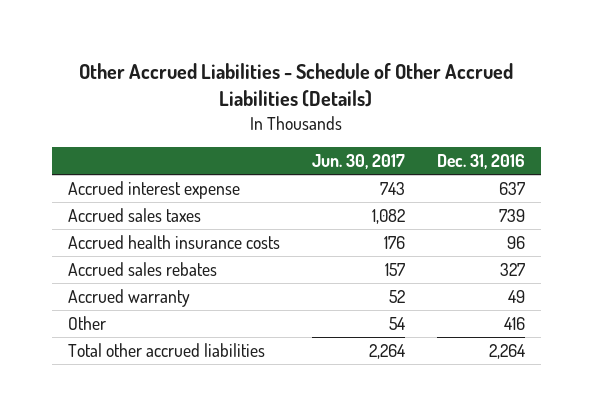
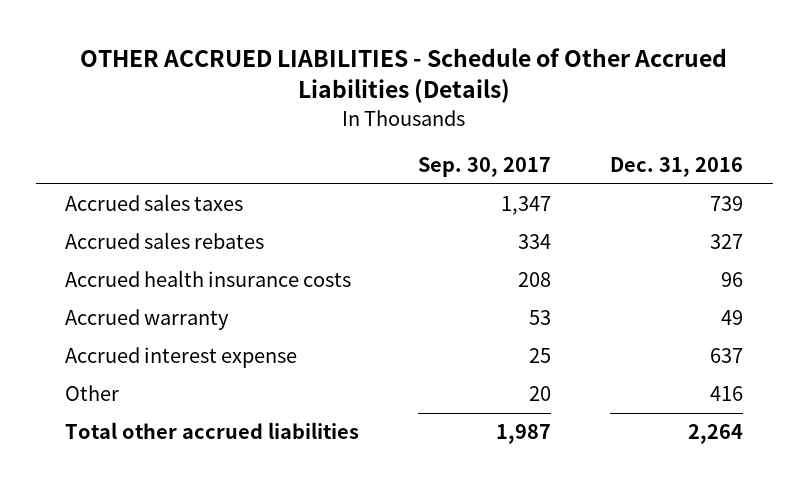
[79,62,514,108] Other Accrued Liabilities - Schedule of Other Accrued Liabilities (Details) -> [80,48,728,104] OTHER ACCRUED LIABILITIES - Schedule of Other Accrued Liabilities (Details)
[311,154,405,170] Jun. 30, 2017 -> none
none -> [418,157,552,178] Sep. 30, 2017
[67,234,280,249] Accrued health insurance costs -> [65,270,352,288] Accrued health insurance costs
[67,180,240,199] Accrued interest expense -> [65,347,298,369] Accrued interest expense

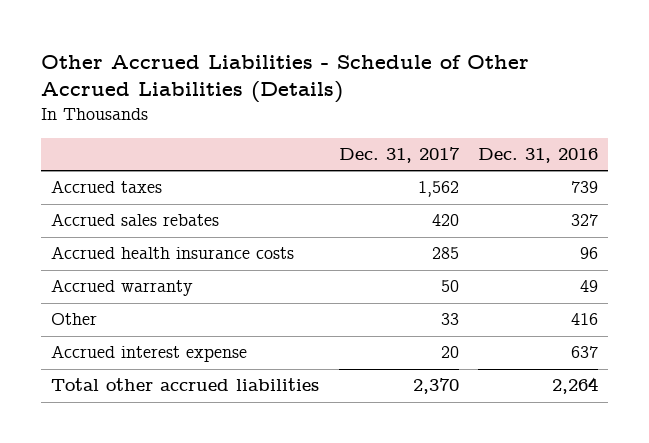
[80,48,728,104] OTHER ACCRUED LIABILITIES - Schedule of Other Accrued Liabilities (Details) -> [40,54,529,104] Other Accrued Liabilities - Schedule of Other Accrued Liabilities (Details)
[418,157,552,178] Sep. 30, 2017 -> none
none -> [338,147,460,164] Dec. 31, 2017
[65,194,244,212] Accrued sales taxes -> [50,180,162,194] Accrued taxes
[65,347,298,369] Accrued interest expense -> [50,345,247,363] Accrued interest expense

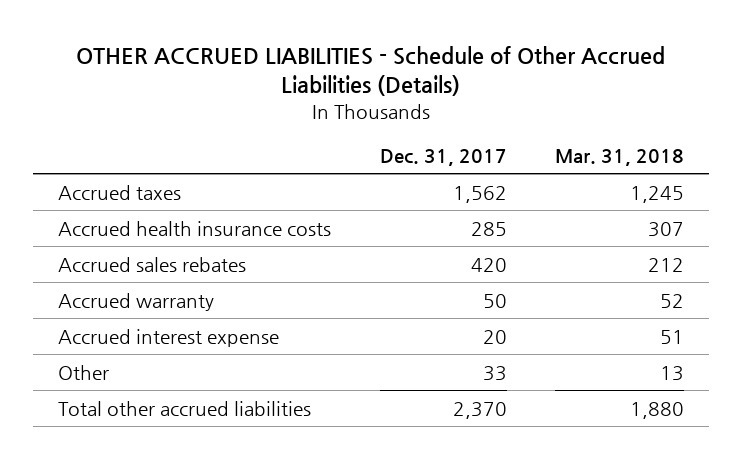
[40,54,529,104] Other Accrued Liabilities - Schedule of Other Accrued Liabilities (Details) -> [76,45,666,97] OTHER ACCRUED LIABILITIES - Schedule of Other Accrued Liabilities (Details)
[478,148,599,164] Dec. 31, 2016 -> none
none -> [555,148,685,166] Mar. 31, 2018
[50,213,219,227] Accrued sales rebates -> [57,256,246,272] Accrued sales rebates
[50,313,97,326] Other -> [57,364,109,380] Other

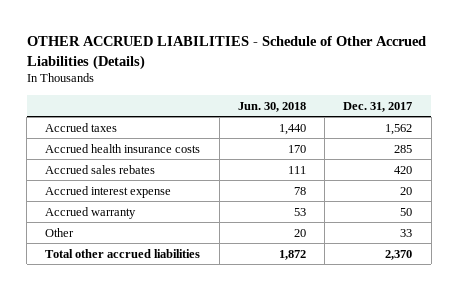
[555,148,685,166] Mar. 31, 2018 -> none
none -> [237,101,306,112] Jun. 30, 2018
[57,292,214,311] Accrued warranty -> [45,206,137,219] Accrued warranty

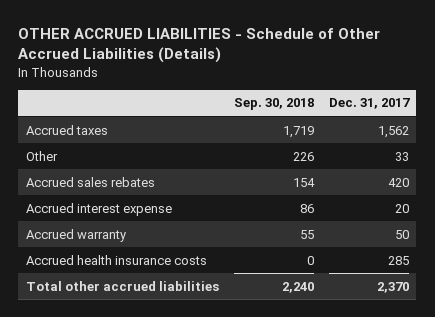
[237,101,306,112] Jun. 30, 2018 -> none
none -> [233,98,314,111] Sep. 30, 2018
[45,227,75,237] Other -> [25,150,58,161] Other
[45,143,201,153] Accrued health insurance costs -> [25,254,207,265] Accrued health insurance costs

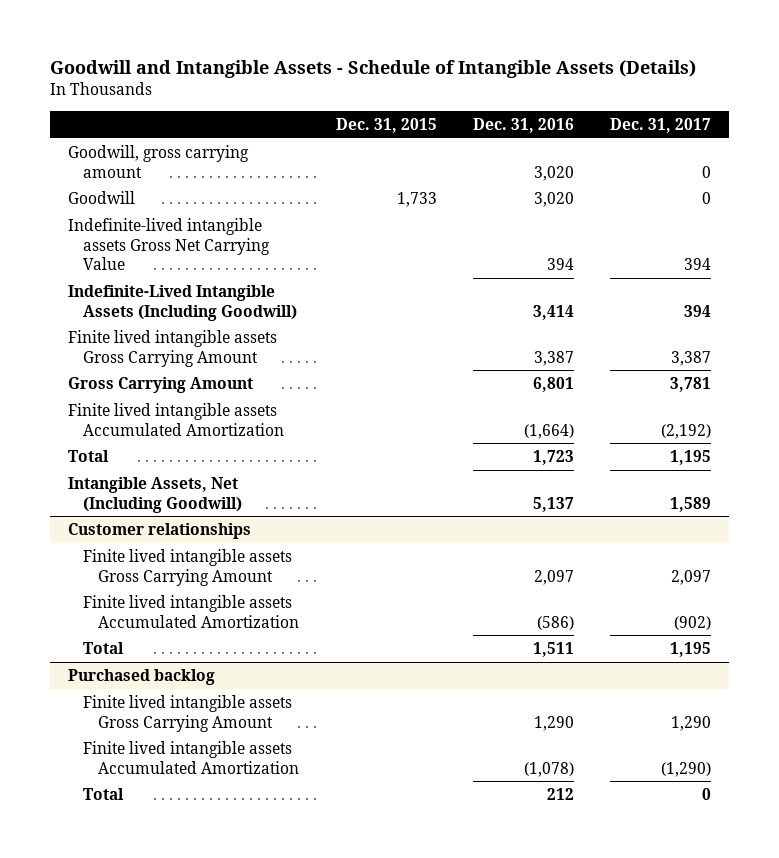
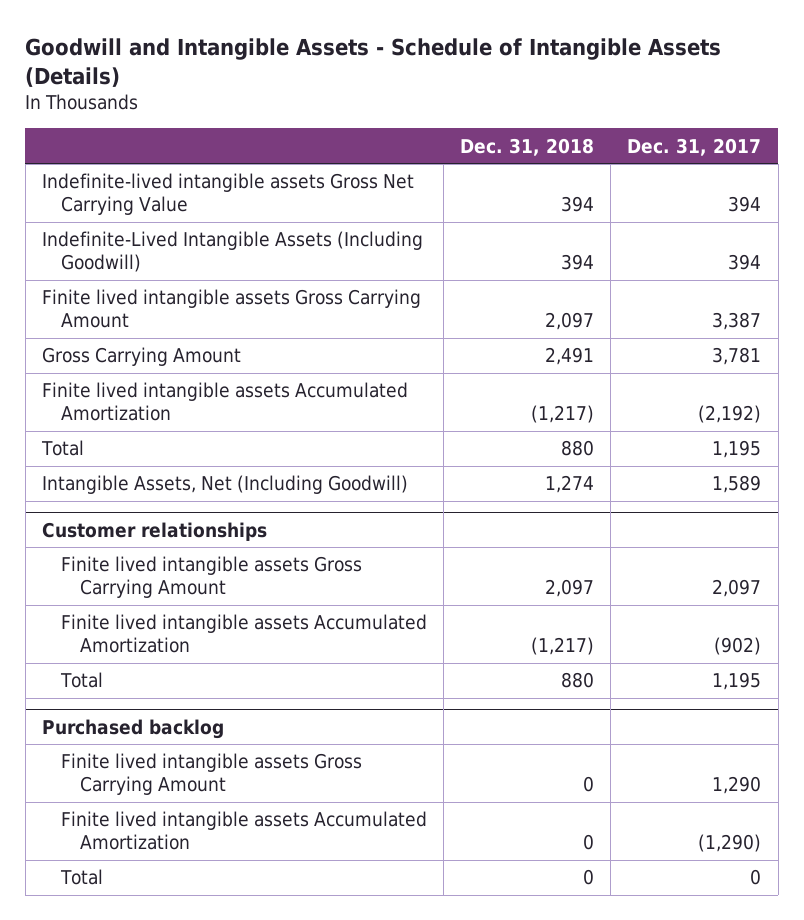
[335,117,437,133] Dec. 31, 2015 -> none
[472,117,574,133] Dec. 31, 2016 -> none
none -> [460,137,595,156] Dec. 31, 2018
[68,144,250,178] Goodwill, gross carrying amount -> none
[68,190,136,204] Goodwill -> none

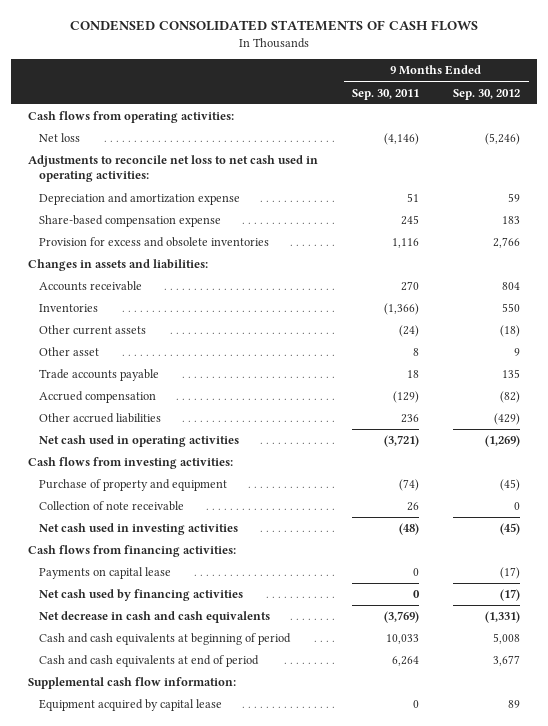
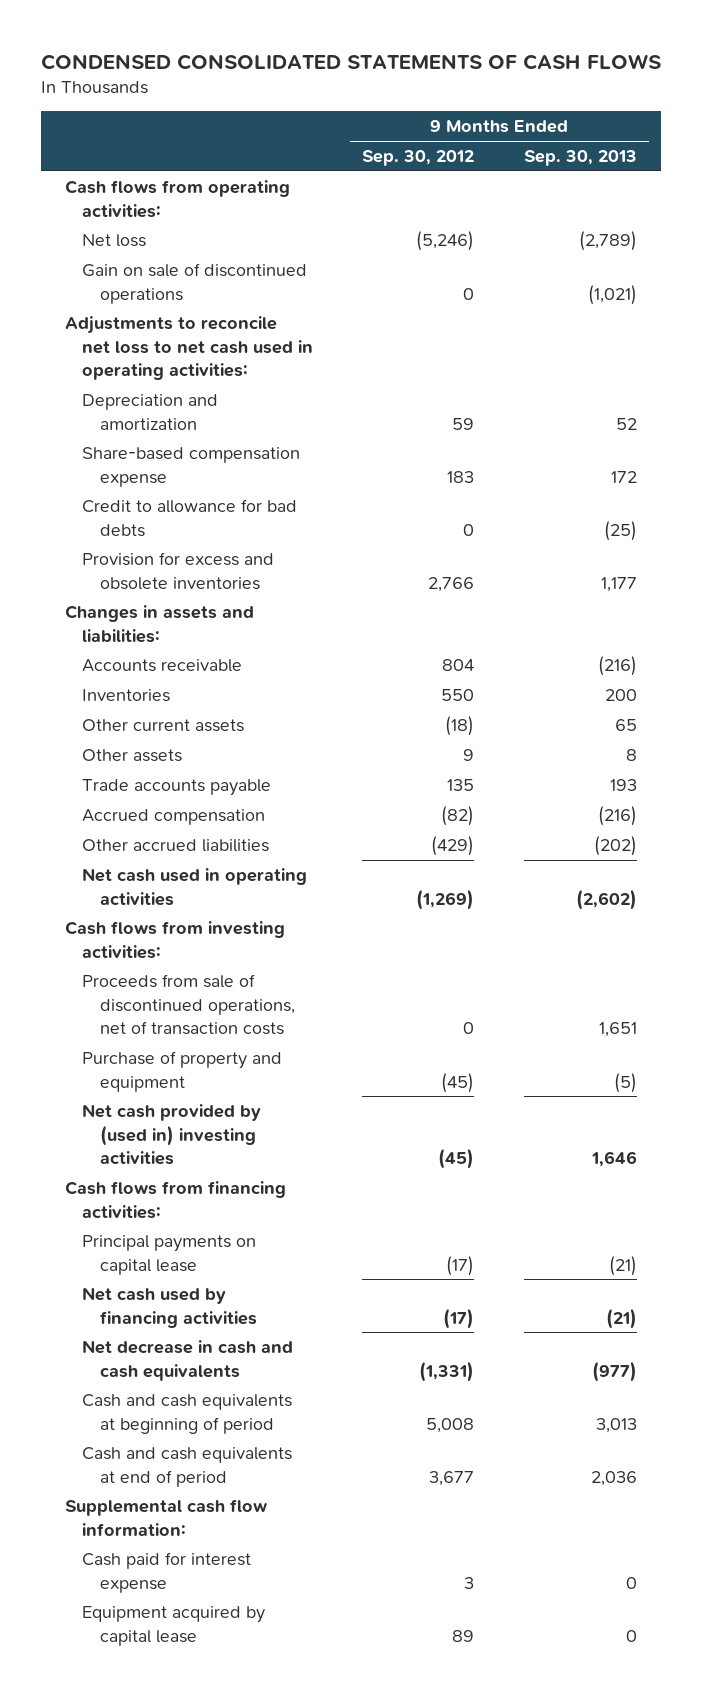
[352,88,420,100] Sep. 30, 2011 -> none
none -> [523,149,637,166] Sep. 30, 2013
none -> [82,262,308,304] Gain on sale of discontinued operations
[38,193,240,206] Depreciation and amortization expense -> [82,393,219,430] Depreciation and amortization
none -> [82,498,298,537] Credit to allowance for bad debts
[38,347,99,357] Other asset -> [82,748,183,762] Other assets
none -> [82,973,295,1036] Proceeds from sale of discontinued operations, net of transaction costs
[38,501,184,512] Collection of note receivable -> none
[38,523,238,536] Net cash used in investing activities -> [82,1103,262,1166] Net cash provided by (used in) investing activities
[38,567,171,580] Payments on capital lease -> [82,1234,257,1275] Principal payments on capital lease
none -> [82,1551,252,1593] Cash paid for interest expense

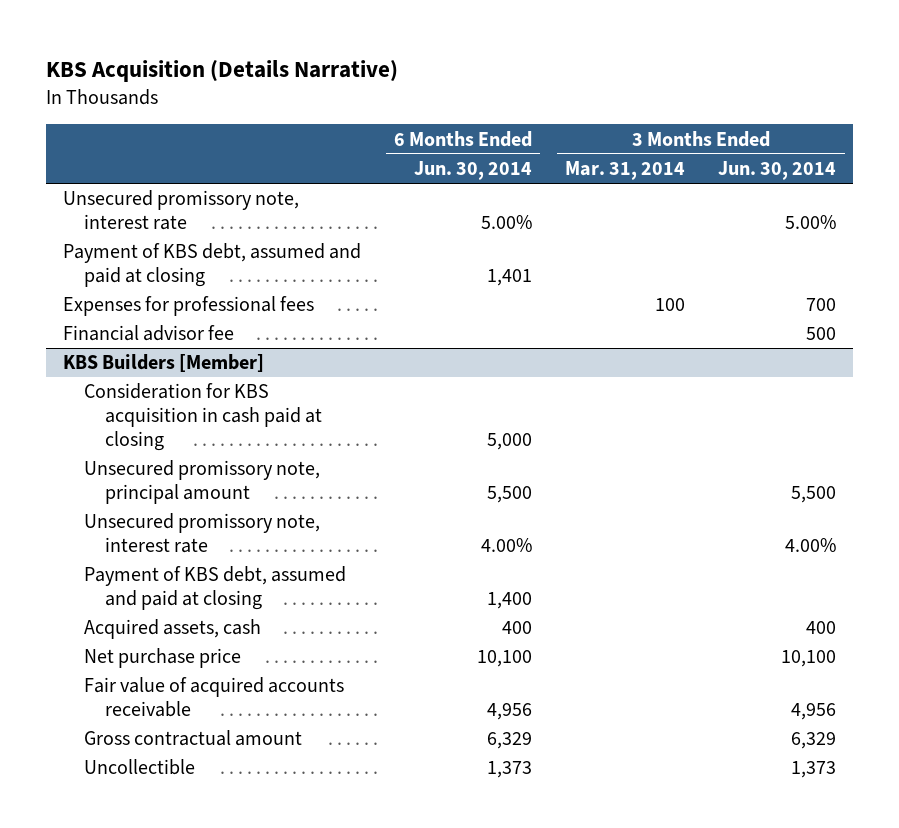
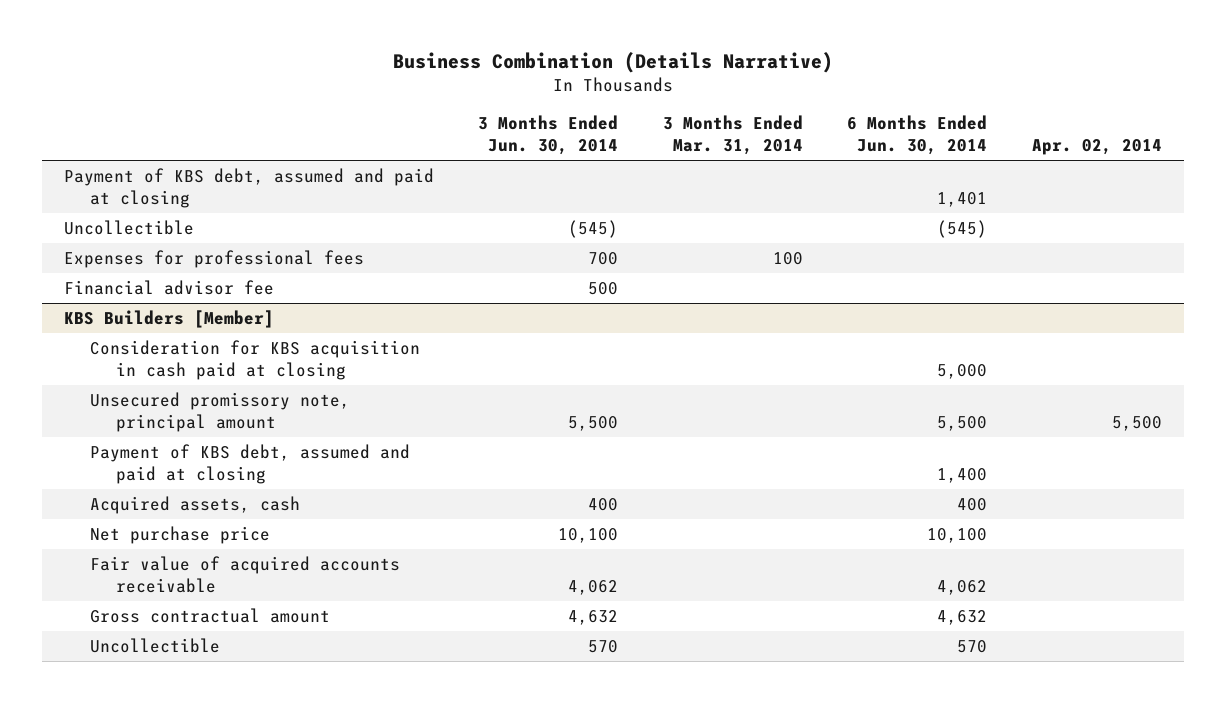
[46,60,399,83] KBS Acquisition (Details Narrative) -> [392,52,833,74] Business Combination (Details Narrative)
none -> [1031,139,1162,156] Apr. 02, 2014
[62,190,299,230] Unsecured promissory note, interest rate -> none
none -> [63,219,194,235] Uncollectible
[83,513,320,553] Unsecured promissory note, interest rate -> none
[487,702,533,720] 4,956 -> [937,579,988,595] 4,062
[791,702,837,720] 4,956 -> [568,579,619,595] 4,062
[487,732,533,750] 6,329 -> [937,609,988,625] 4,632
[791,732,837,750] 6,329 -> [568,609,619,625] 4,632
[487,761,533,779] 1,373 -> [957,639,988,653] 570
[791,761,837,779] 1,373 -> [588,639,619,653] 570

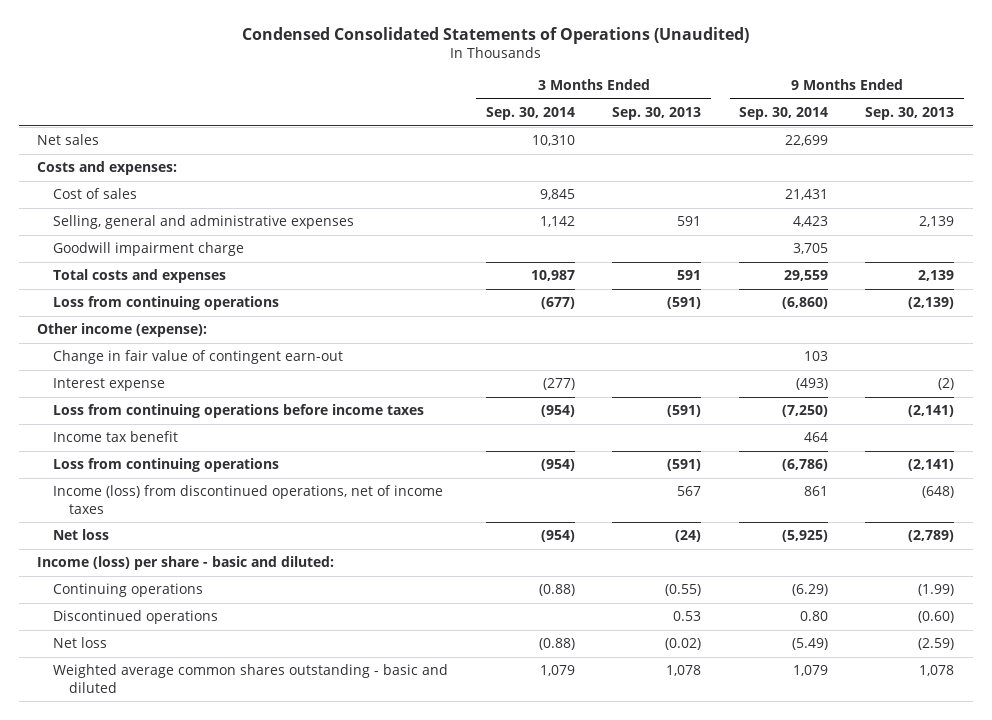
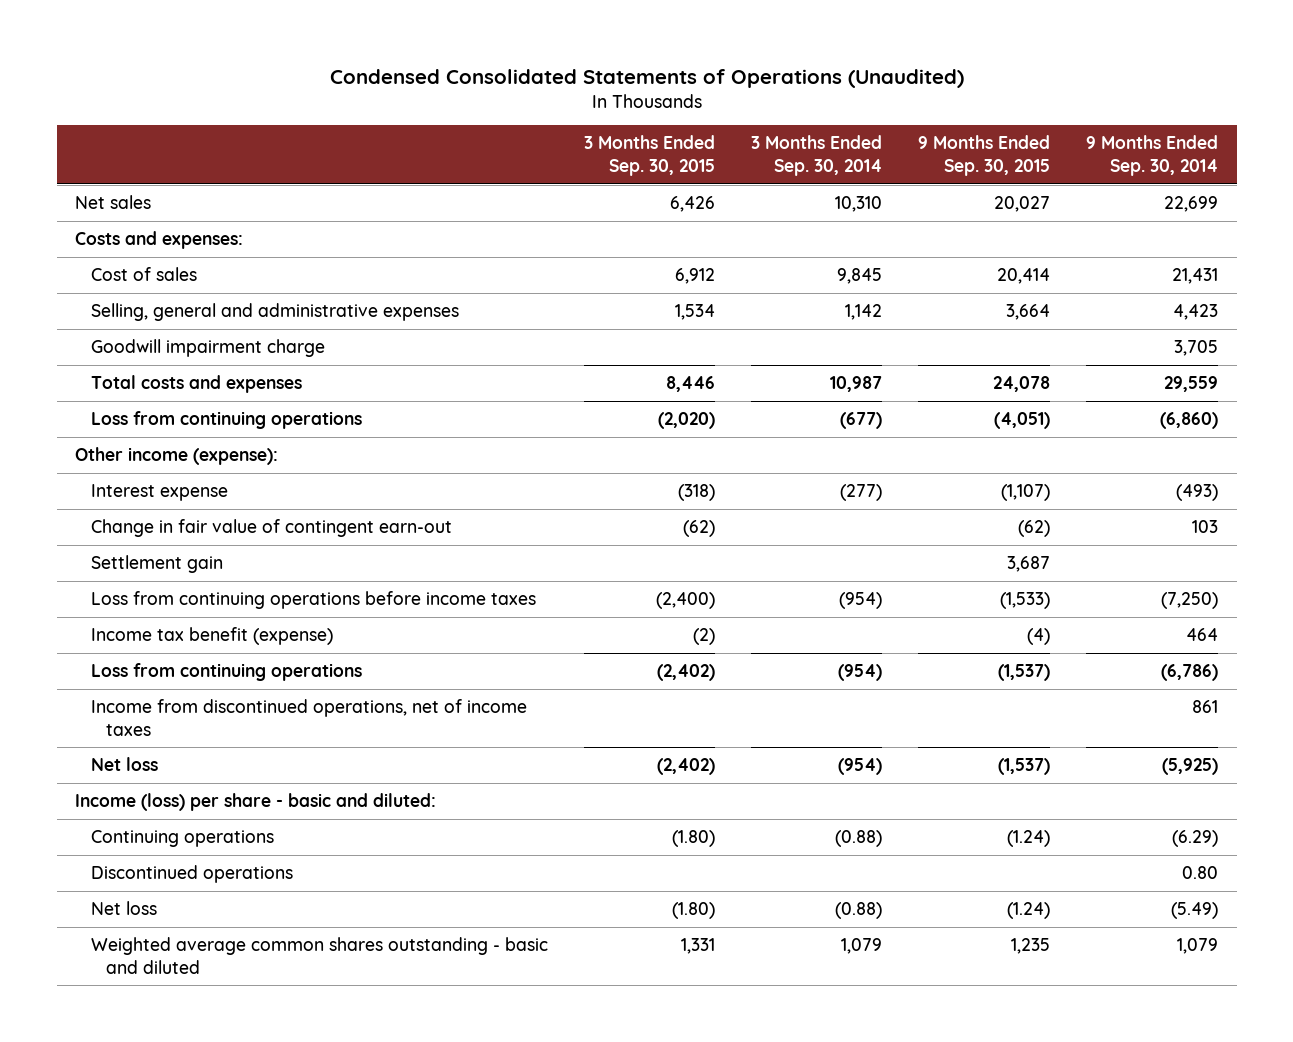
[612,106,702,120] Sep. 30, 2013 -> none
[865,106,955,120] Sep. 30, 2013 -> none
none -> [583,135,715,176] 3 Months Ended Sep. 30, 2015
none -> [918,135,1051,176] 9 Months Ended Sep. 30, 2015
[53,350,344,365] Change in fair value of contingent earn-out -> [90,519,452,538] Change in fair value of contingent earn-out
none -> [90,555,223,574] Settlement gain
[53,431,179,443] Income tax benefit -> [90,627,333,646] Income tax benefit (expense)
[53,485,444,514] Income (loss) from discontinued operations, net of income taxes -> [90,699,527,736] Income from discontinued operations, net of income taxes

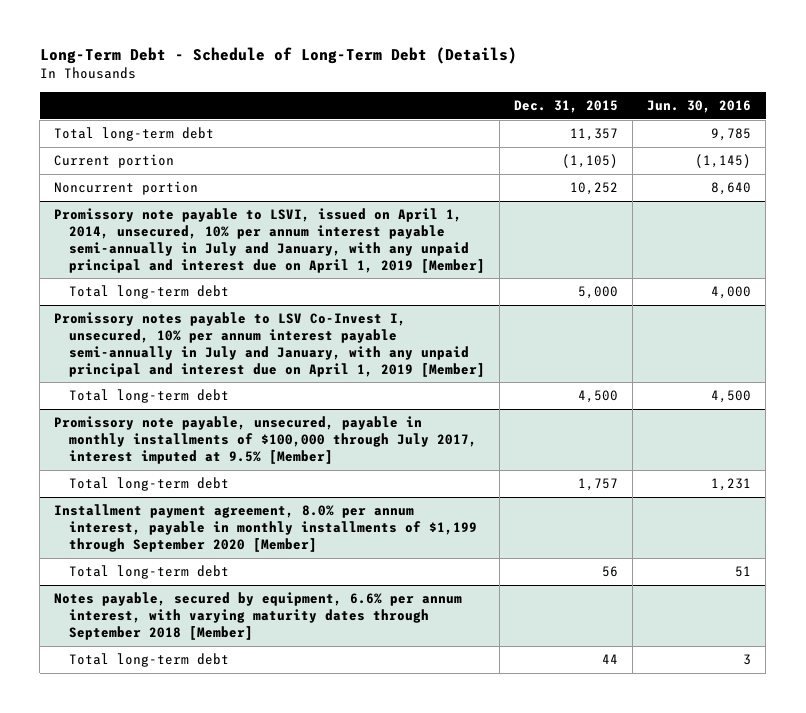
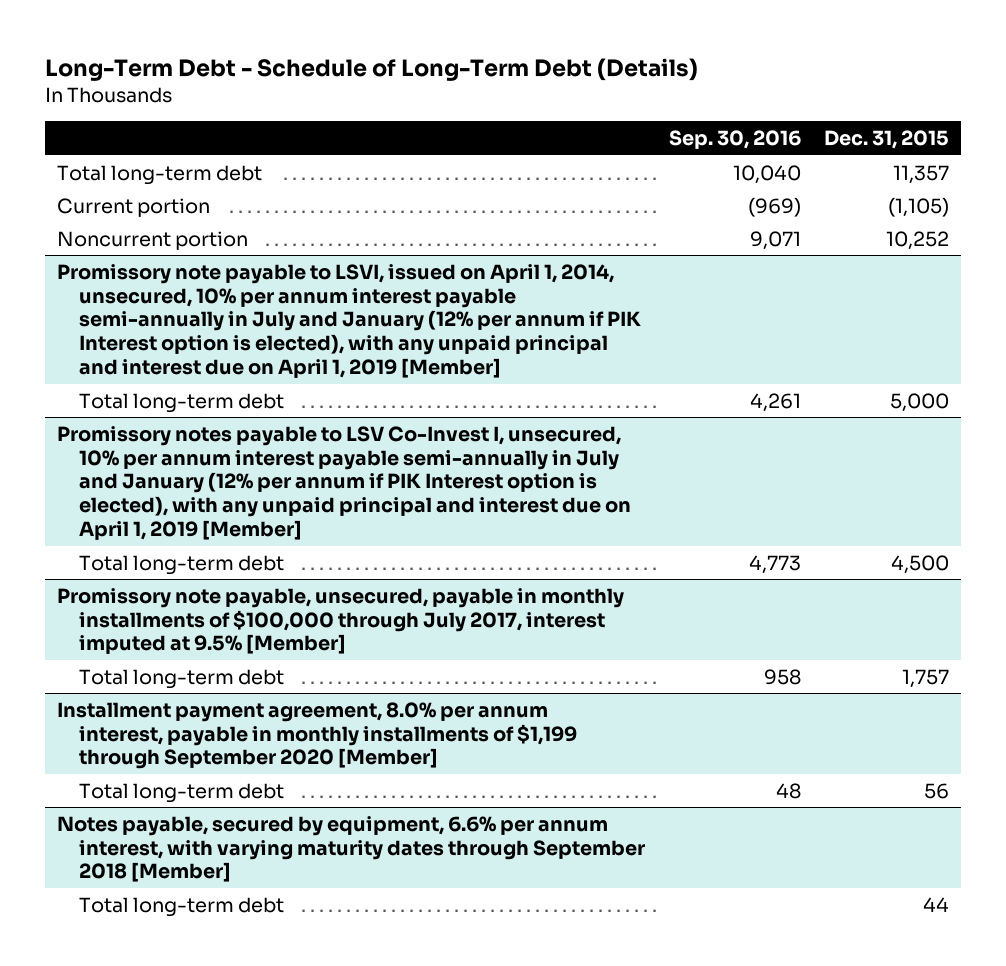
[647,99,752,113] Jun. 30, 2016 -> none
none -> [668,130,801,150] Sep. 30, 2016
[54,208,485,273] Promissory note payable to LSVI, issued on April 1, 2014, unsecured, 10% per annum interest payable semi-annually in July and January, with any unpaid principal and interest due on April 1, 2019 [Member] -> [57,263,641,379] Promissory note payable to LSVI, issued on April 1, 2014, unsecured, 10% per annum interest payable semi-annually in July and January (12% per annum if PIK Interest option is elected), with any unpaid principal and interest due on April 1, 2019 [Member]
[54,312,485,377] Promissory notes payable to LSV Co-Invest I, unsecured, 10% per annum interest payable semi-annually in July and January, with any unpaid principal and interest due on April 1, 2019 [Member] -> [57,425,631,541] Promissory notes payable to LSV Co-Invest I, unsecured, 10% per annum interest payable semi-annually in July and January (12% per annum if PIK Interest option is elected), with any unpaid principal and interest due on April 1, 2019 [Member]

